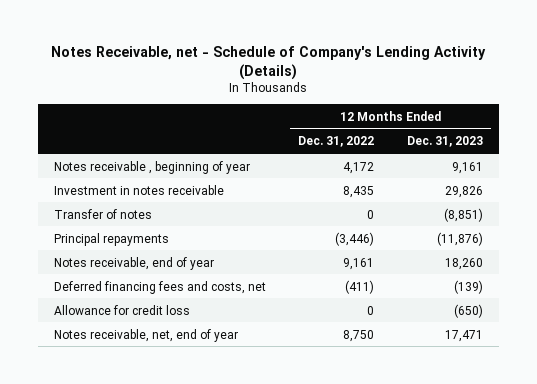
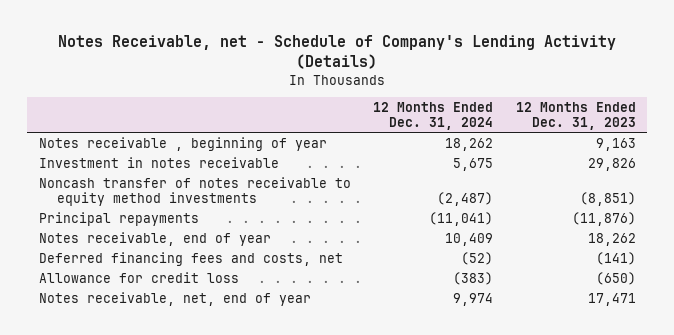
[298,136,375,148] Dec. 31, 2022 -> none
none -> [373,102,494,131] 12 Months Ended Dec. 31, 2024
[451,161,483,174] 9,161 -> [595,137,636,151] 9,163
[54,208,153,219] Transfer of notes -> [38,176,351,206] Noncash transfer of notes receivable to equity method investments
[444,257,483,270] 18,260 -> [587,232,636,246] 18,262
[453,279,483,294] (139) -> [595,251,636,265] (141)

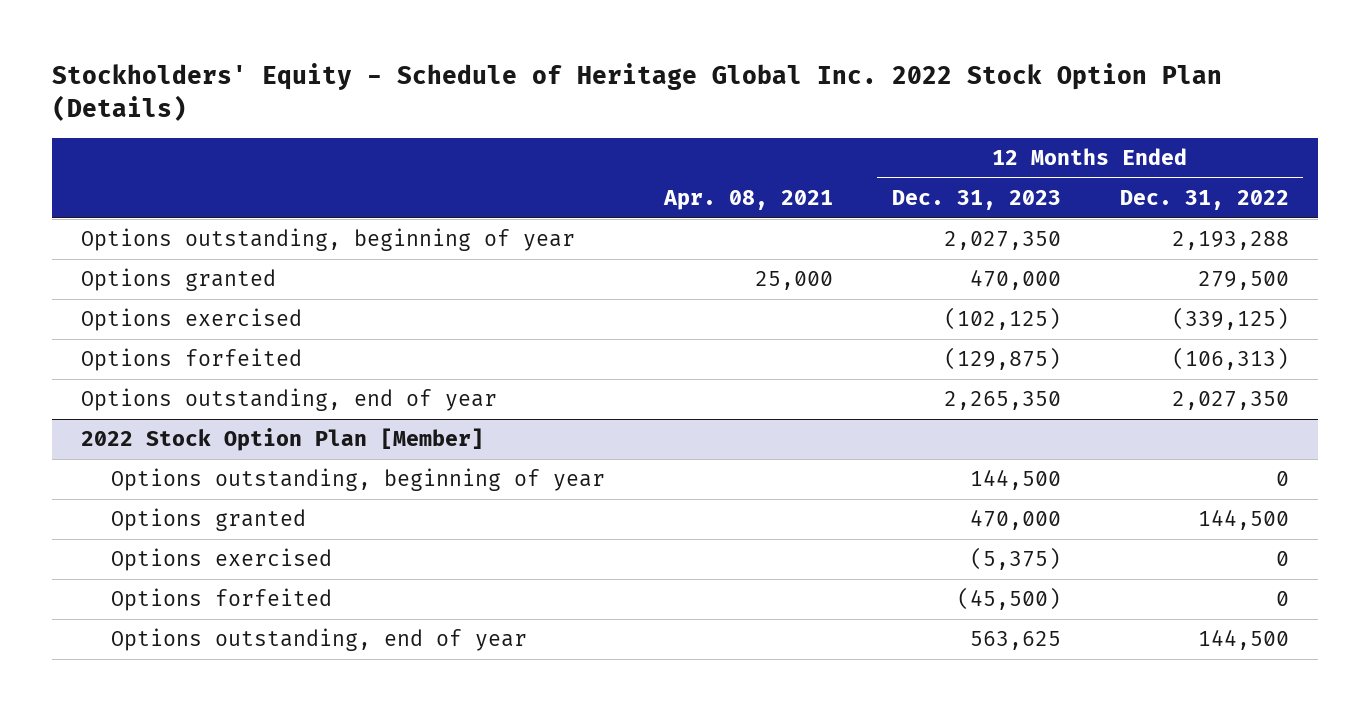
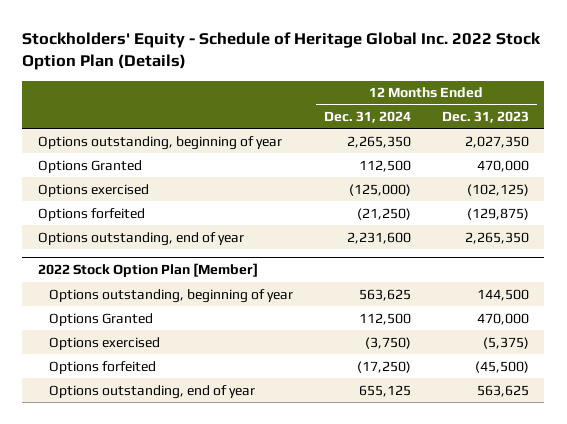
[662,190,833,211] Apr. 08, 2021 -> none
[1119,190,1289,211] Dec. 31, 2022 -> none
none -> [323,110,411,123] Dec. 31, 2024
[81,268,277,292] Options granted -> [37,159,142,173] Options Granted
[110,508,306,532] Options granted -> [48,312,153,326] Options Granted

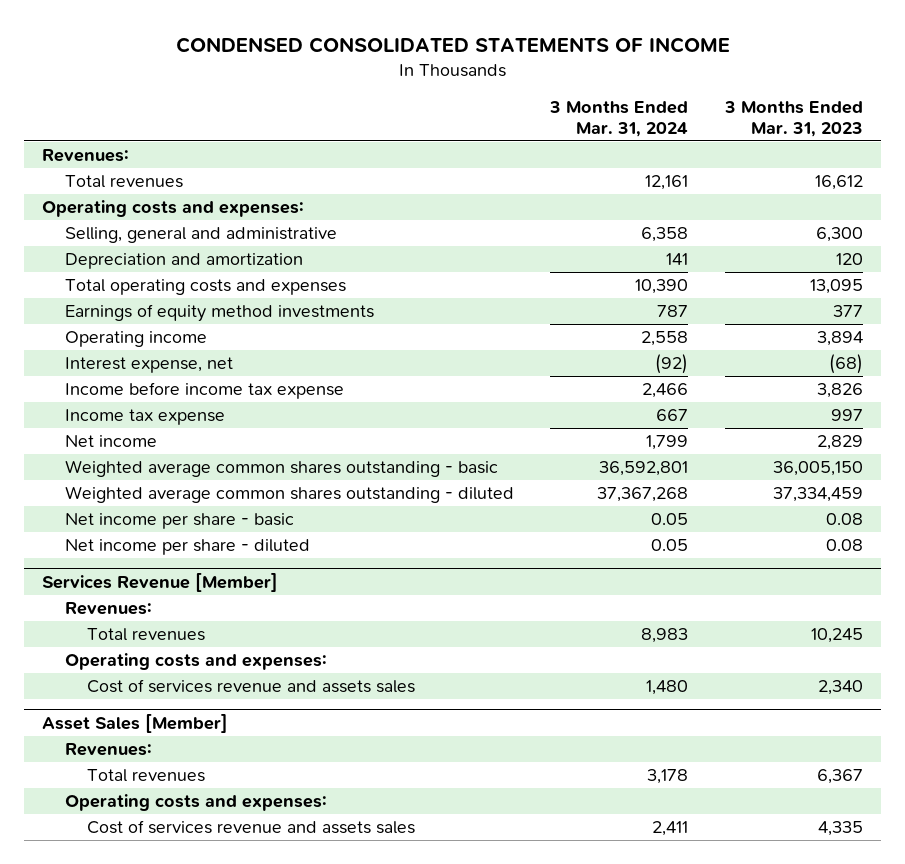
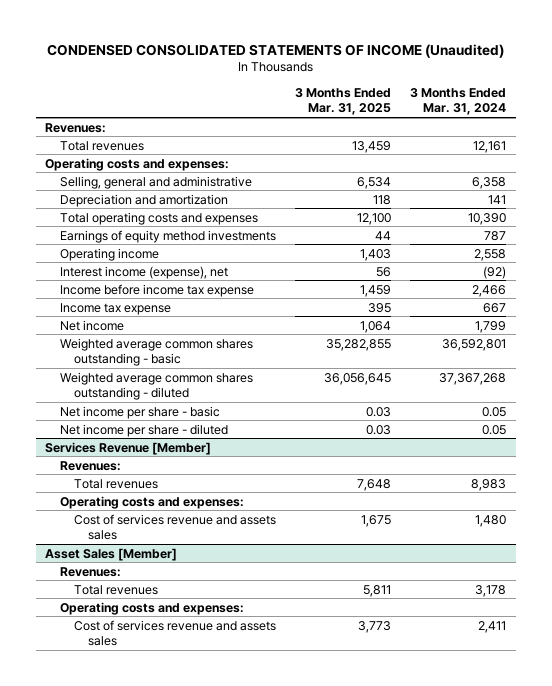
[175,36,730,53] CONDENSED CONSOLIDATED STATEMENTS OF INCOME -> [46,43,504,58] CONDENSED CONSOLIDATED STATEMENTS OF INCOME (Unaudited)
[723,100,863,137] 3 Months Ended Mar. 31, 2023 -> none
none -> [295,88,392,116] 3 Months Ended Mar. 31, 2025
[64,357,233,374] Interest expense, net -> [59,265,228,279] Interest income (expense), net

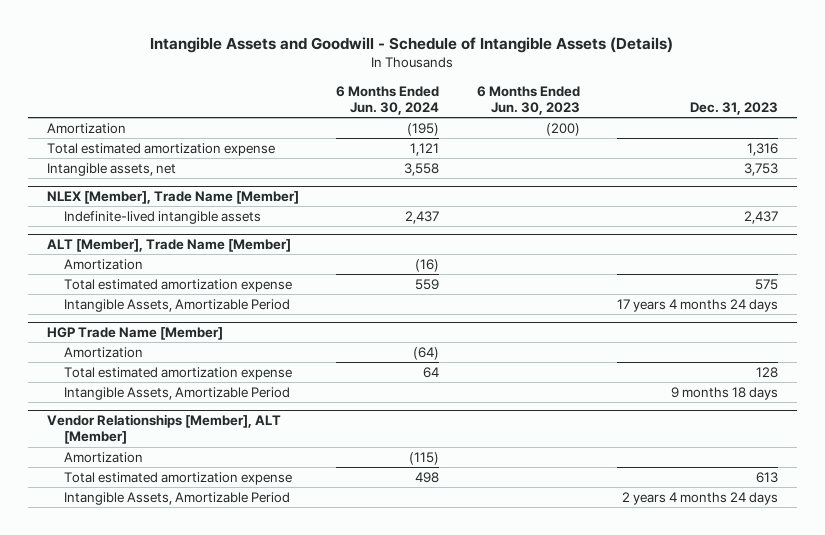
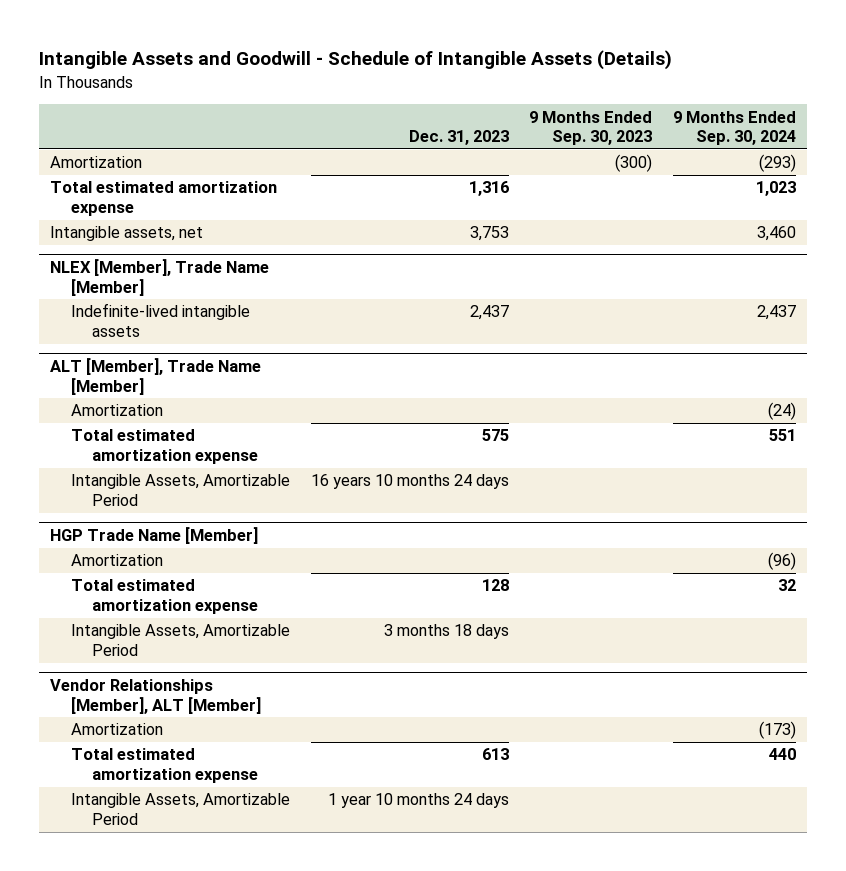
[336,85,440,116] 6 Months Ended Jun. 30, 2024 -> none
[476,85,580,116] 6 Months Ended Jun. 30, 2023 -> none
none -> [529,110,653,146] 9 Months Ended Sep. 30, 2023
none -> [673,110,797,146] 9 Months Ended Sep. 30, 2024
[617,298,779,312] 17 years 4 months 24 days -> [310,474,509,490] 16 years 10 months 24 days
[671,386,779,400] 9 months 18 days -> [383,624,509,640] 3 months 18 days
[622,491,779,505] 2 years 4 months 24 days -> [327,793,509,809] 1 year 10 months 24 days

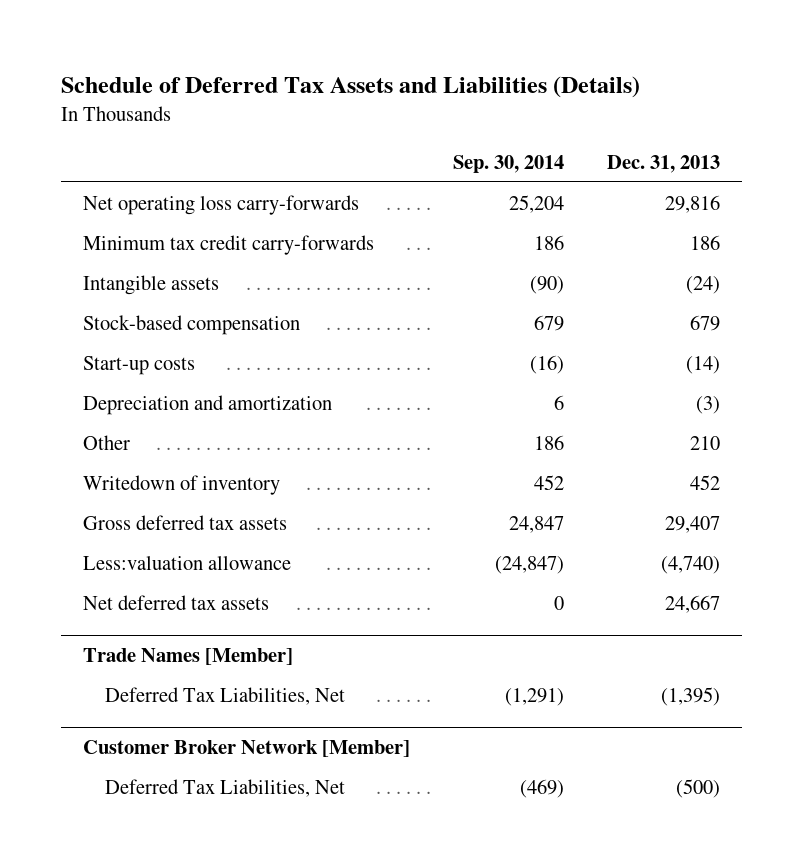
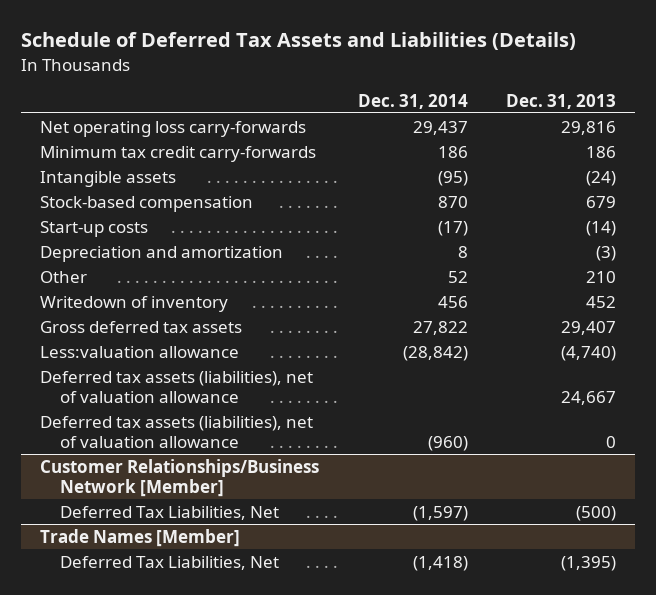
[453,154,565,173] Sep. 30, 2014 -> none
none -> [357,93,468,109] Dec. 31, 2014
[82,594,269,610] Net deferred tax assets -> [39,370,313,403] Deferred tax assets (liabilities), net of valuation allowance
none -> [39,415,313,448] Deferred tax assets (liabilities), net of valuation allowance
none -> [39,458,319,497] Customer Relationships/Business Network [Member]
none -> [60,505,280,520] Deferred Tax Liabilities, Net
[82,740,410,758] Customer Broker Network [Member] -> none
[104,778,345,797] Deferred Tax Liabilities, Net -> none

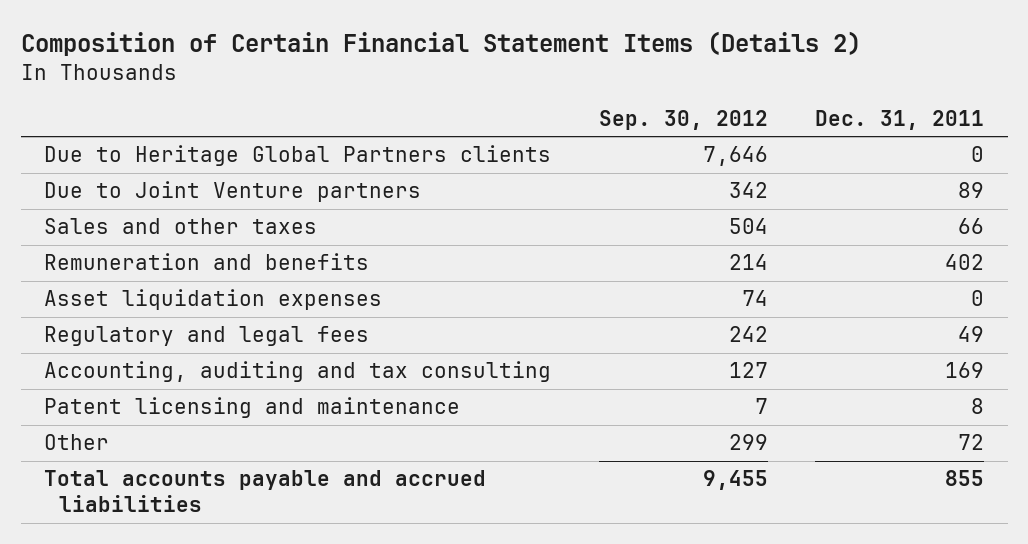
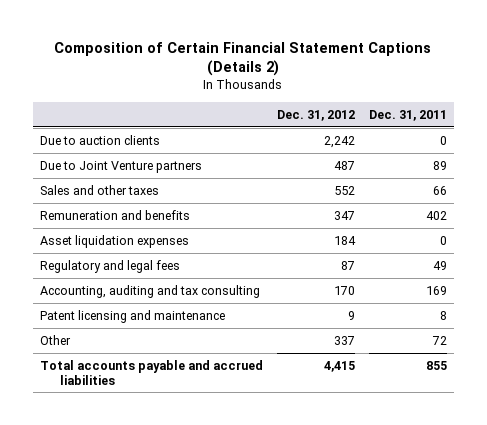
[20,31,861,57] Composition of Certain Financial Statement Items (Details 2) -> [54,41,432,77] Composition of Certain Financial Statement Captions (Details 2)
[598,109,768,130] Sep. 30, 2012 -> none
none -> [276,109,355,121] Dec. 31, 2012
[44,145,552,167] Due to Heritage Global Partners clients -> none
none -> [40,134,161,145] Due to auction clients

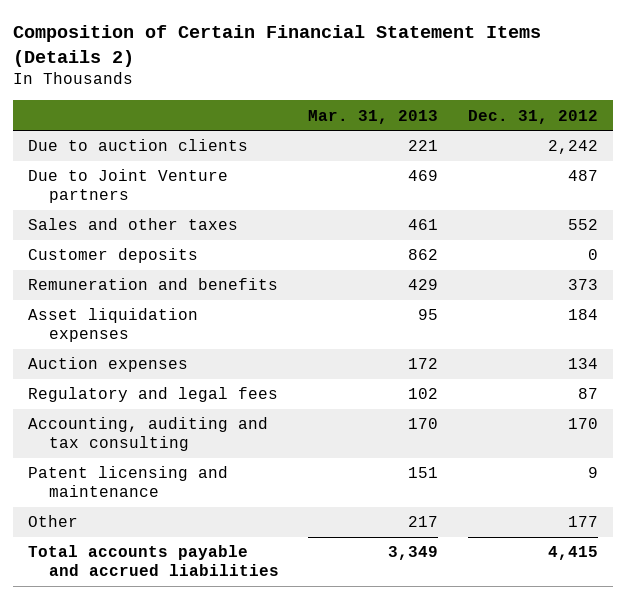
[54,41,432,77] Composition of Certain Financial Statement Captions (Details 2) -> [13,25,542,67] Composition of Certain Financial Statement Items (Details 2)
[368,109,447,121] Dec. 31, 2011 -> none
none -> [308,109,439,124] Mar. 31, 2013
none -> [28,248,199,264] Customer deposits
[333,210,355,220] 347 -> [568,279,599,291] 373
none -> [28,357,189,373] Auction expenses
[333,335,355,345] 337 -> [568,516,599,528] 177

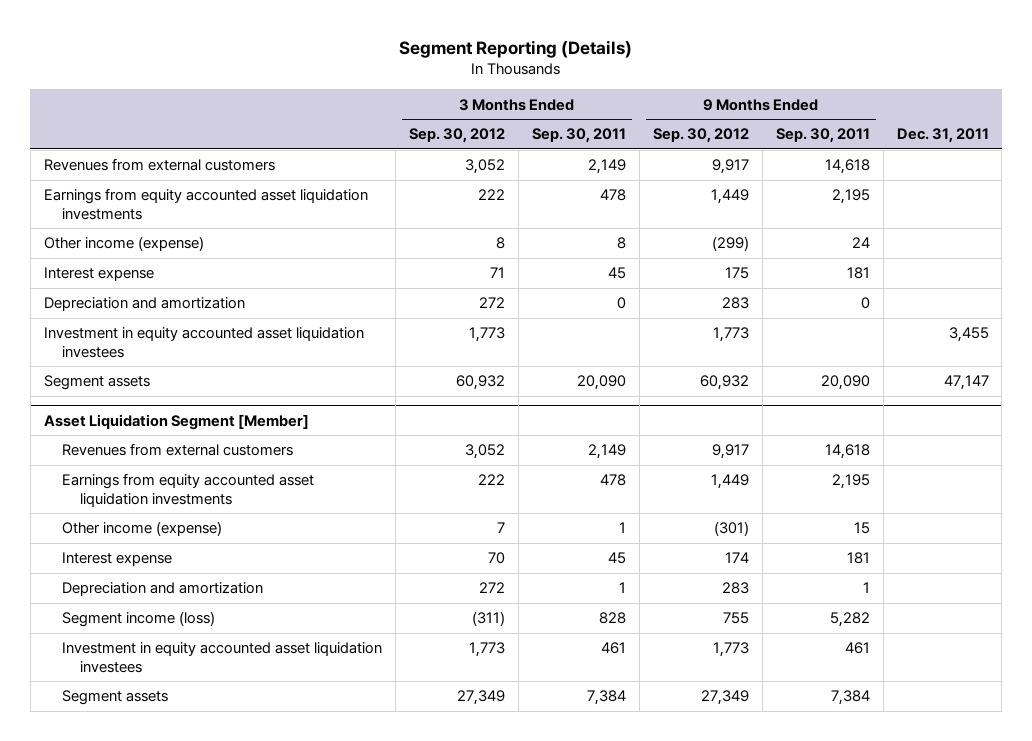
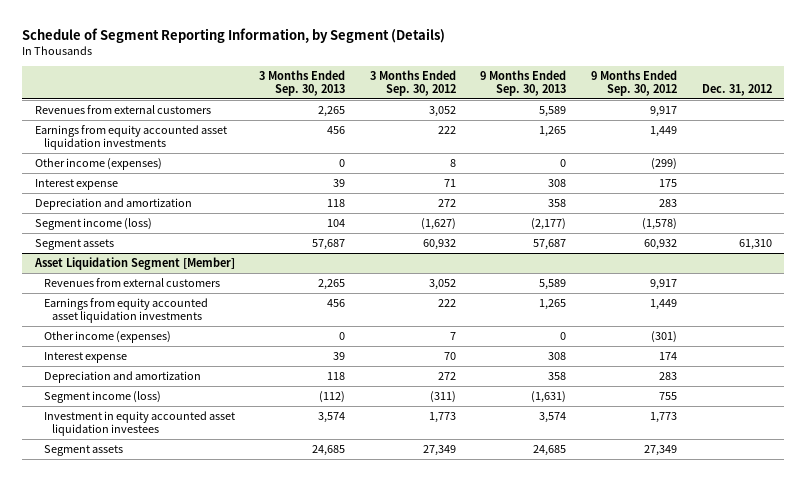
[399,39,633,58] Segment Reporting (Details) -> [22,27,446,43] Schedule of Segment Reporting Information, by Segment (Details)
[531,128,626,144] Sep. 30, 2011 -> none
[775,128,870,144] Sep. 30, 2011 -> none
[896,128,989,144] Dec. 31, 2011 -> none
none -> [259,69,346,96] 3 Months Ended Sep. 30, 2013
none -> [480,69,567,96] 9 Months Ended Sep. 30, 2013
none -> [701,83,772,96] Dec. 31, 2012
[43,236,204,252] Other income (expense) -> [34,158,162,171] Other income (expenses)
[43,327,364,358] Investment in equity accounted asset liquidation investees -> none
none -> [34,218,152,231] Segment income (loss)
[61,521,222,537] Other income (expense) -> [43,331,171,344] Other income (expenses)

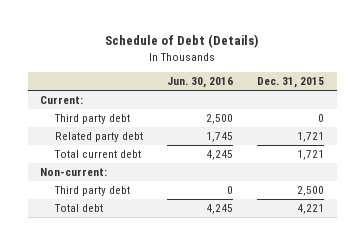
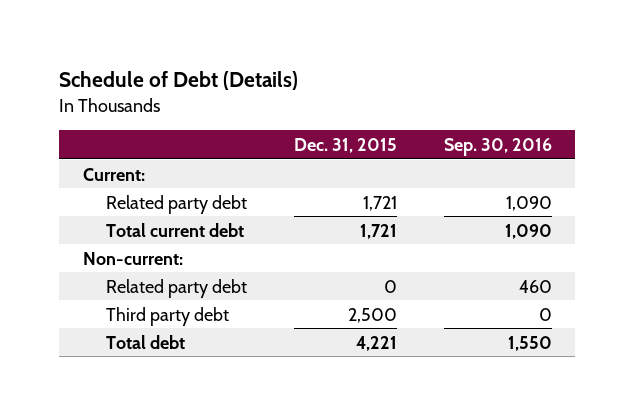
[167,77,234,89] Jun. 30, 2016 -> none
none -> [443,137,552,156] Sep. 30, 2016
[54,114,131,125] Third party debt -> none
none -> [105,278,247,298] Related party debt

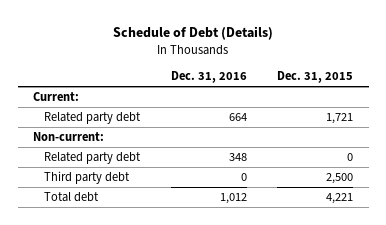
[443,137,552,156] Sep. 30, 2016 -> none
none -> [170,71,247,84] Dec. 31, 2016
[105,222,244,237] Total current debt -> none

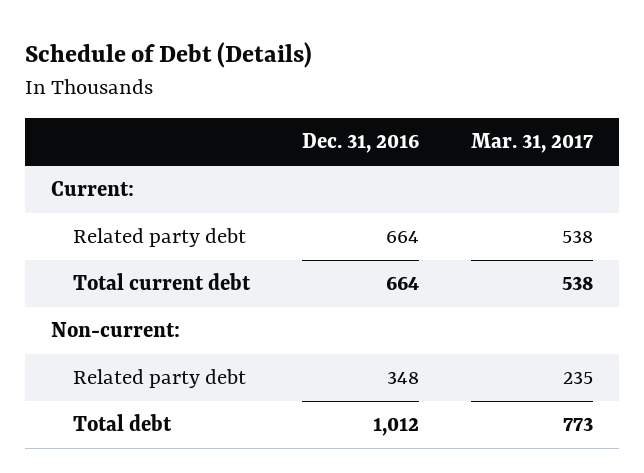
[277,71,354,84] Dec. 31, 2015 -> none
none -> [470,133,593,154] Mar. 31, 2017
none -> [73,273,252,291] Total current debt
[44,171,131,185] Third party debt -> none

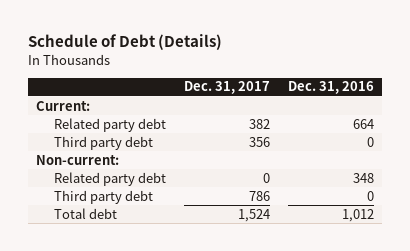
[470,133,593,154] Mar. 31, 2017 -> none
none -> [183,81,270,95] Dec. 31, 2017
[73,273,252,291] Total current debt -> none
none -> [54,135,154,150] Third party debt
none -> [54,189,154,204] Third party debt

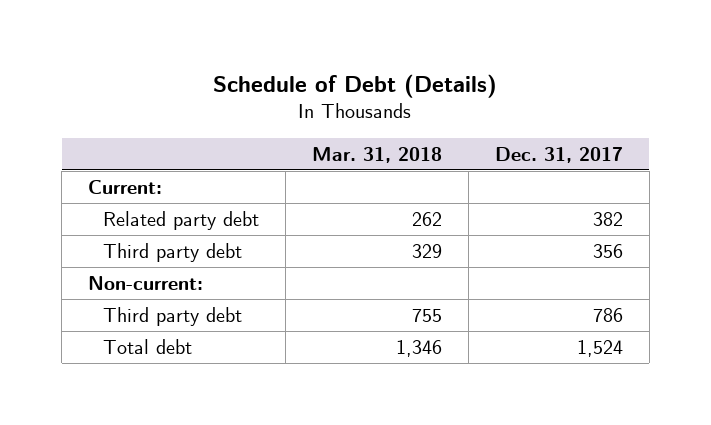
[287,81,374,95] Dec. 31, 2016 -> none
none -> [311,146,442,163] Mar. 31, 2018
[54,171,167,186] Related party debt -> none

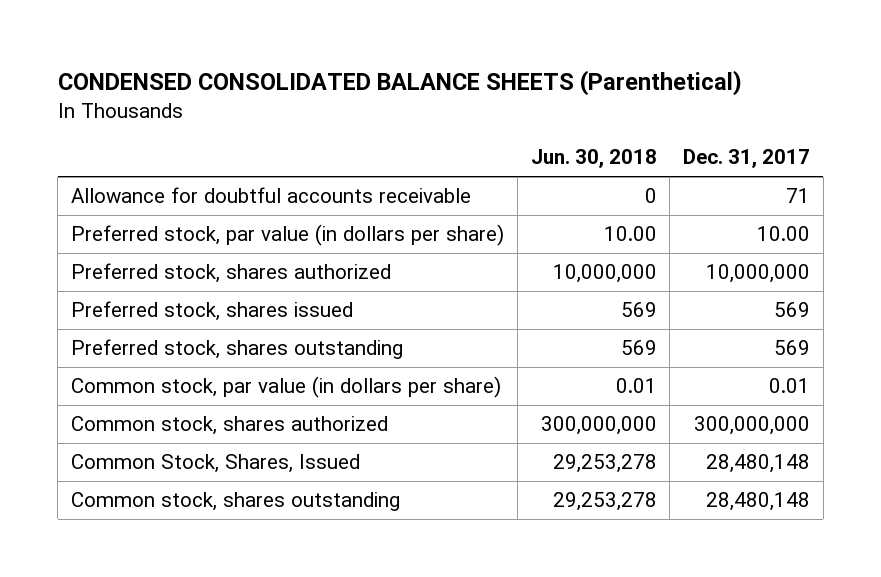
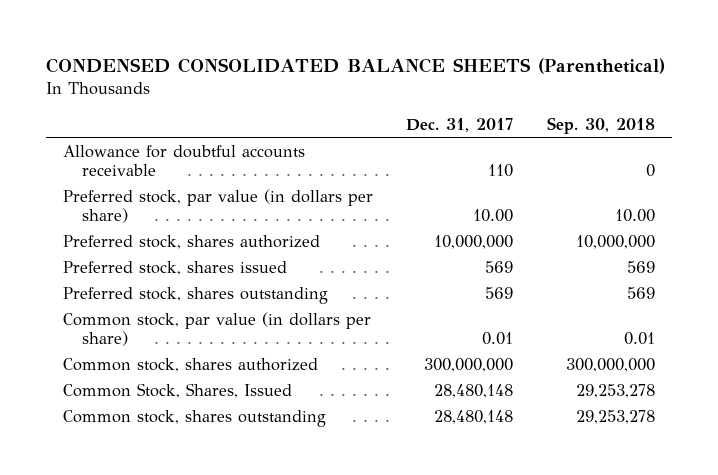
[530,149,657,169] Jun. 30, 2018 -> none
none -> [546,116,655,134] Sep. 30, 2018
[786,188,811,204] 71 -> [488,164,514,178] 110

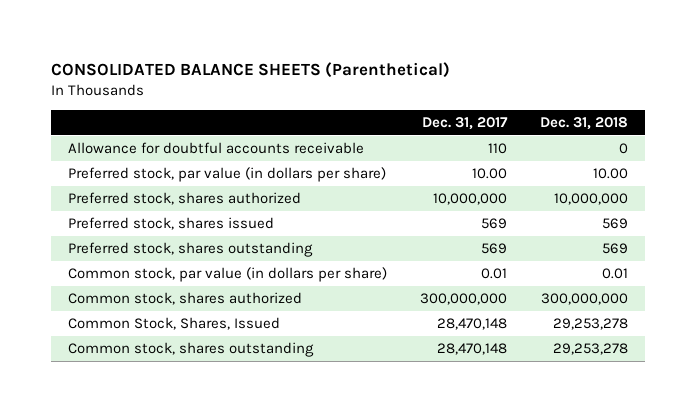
[46,58,666,75] CONDENSED CONSOLIDATED BALANCE SHEETS (Parenthetical) -> [51,61,451,78] CONSOLIDATED BALANCE SHEETS (Parenthetical)
[546,116,655,134] Sep. 30, 2018 -> none
none -> [540,116,629,130] Dec. 31, 2018
[434,383,514,398] 28,480,148 -> [437,318,508,331] 28,470,148
[434,409,514,424] 28,480,148 -> [437,343,508,356] 28,470,148

